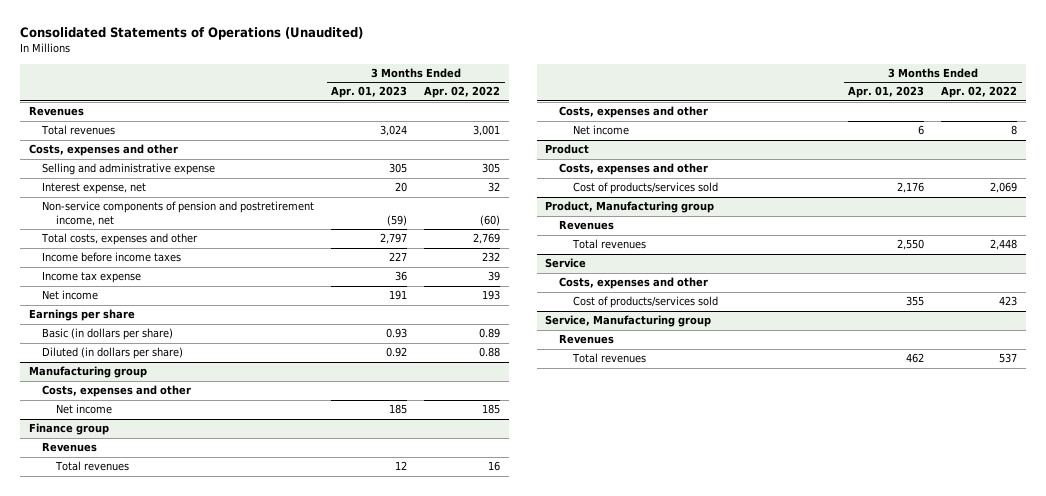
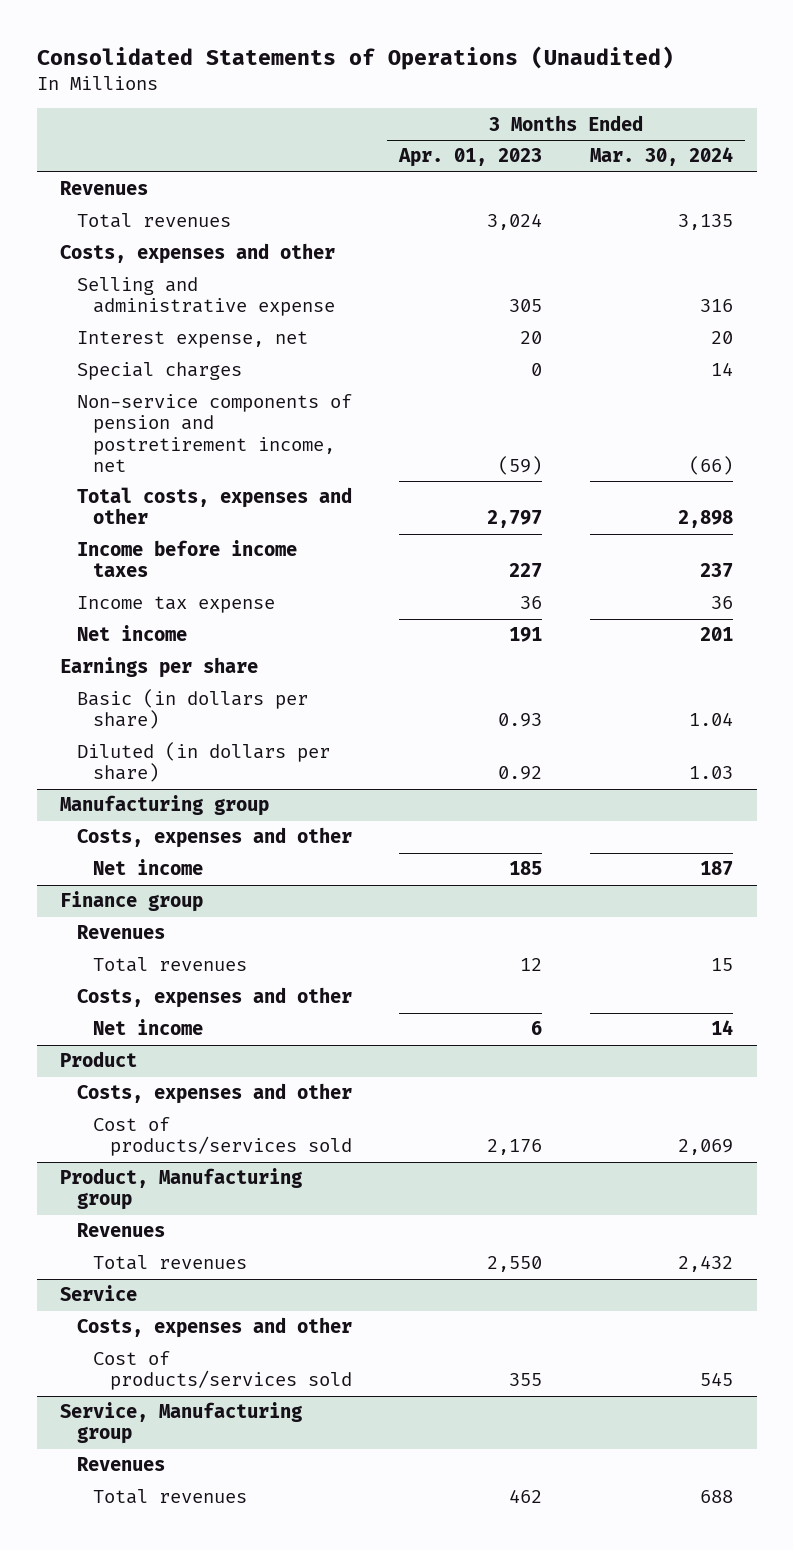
[424,86,501,99] Apr. 02, 2022 -> none
none -> [589,147,733,167] Mar. 30, 2024
none -> [76,362,242,381] Special charges

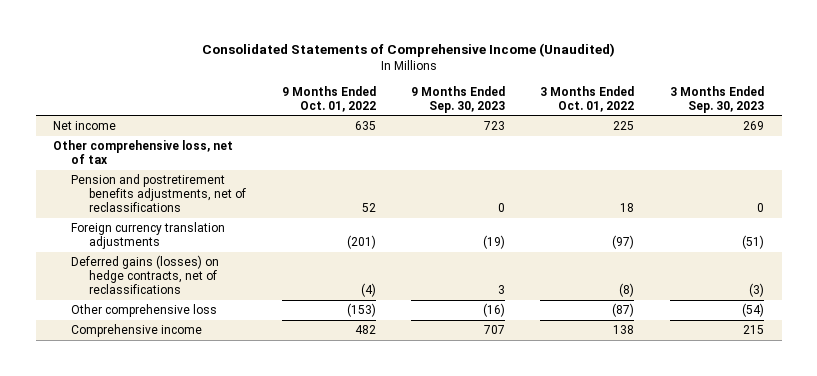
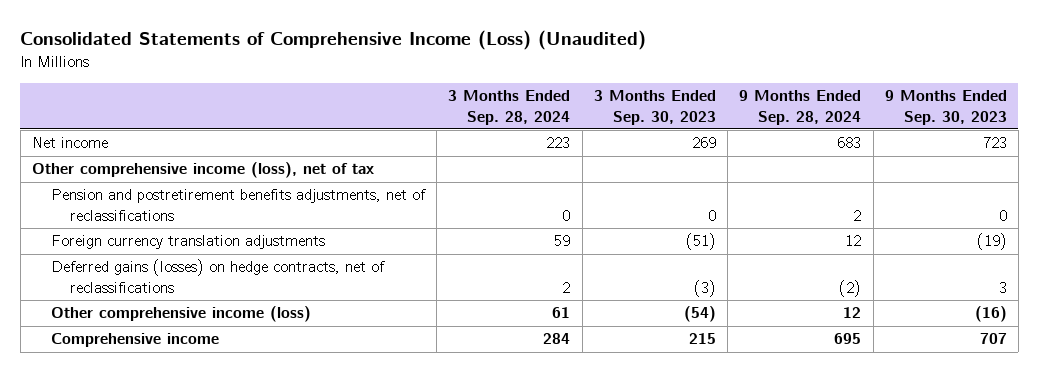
[201,43,615,58] Consolidated Statements of Comprehensive Income (Unaudited) -> [20,30,647,51] Consolidated Statements of Comprehensive Income (Loss) (Unaudited)
[281,85,376,112] 9 Months Ended Oct. 01, 2022 -> none
[540,85,635,112] 3 Months Ended Oct. 01, 2022 -> none
none -> [448,90,571,125] 3 Months Ended Sep. 28, 2024
none -> [739,90,862,125] 9 Months Ended Sep. 28, 2024
[53,140,234,164] Other comprehensive loss, net of tax -> [31,162,374,179] Other comprehensive income (loss), net of tax
[71,304,218,318] Other comprehensive loss -> [51,306,312,323] Other comprehensive income (loss)

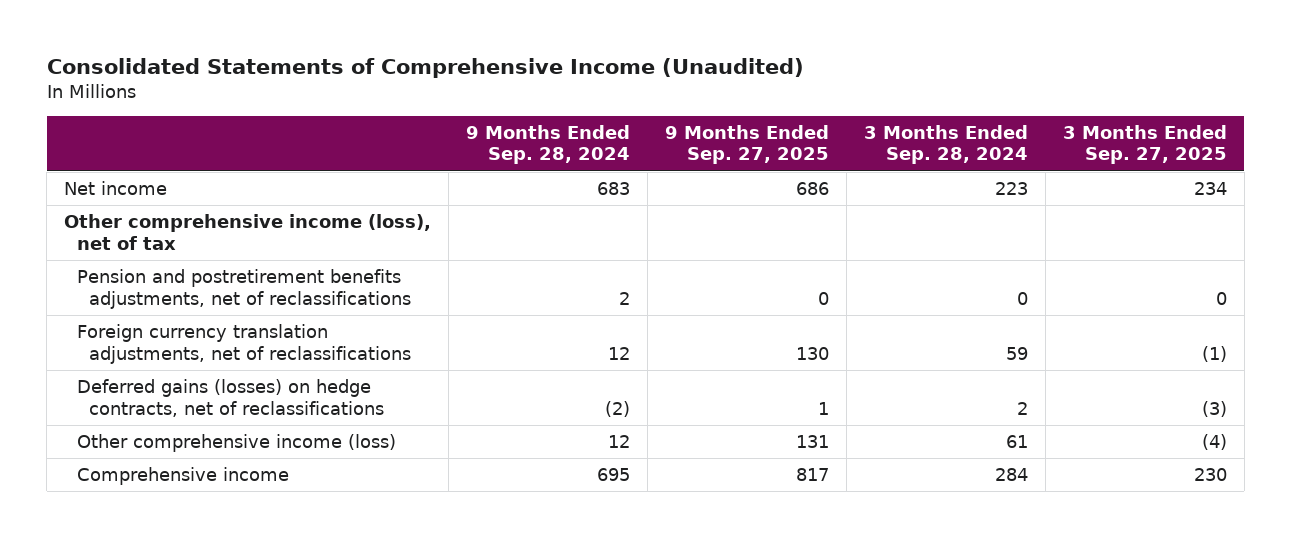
[20,30,647,51] Consolidated Statements of Comprehensive Income (Loss) (Unaudited) -> [46,57,804,78] Consolidated Statements of Comprehensive Income (Unaudited)
[593,90,716,125] 3 Months Ended Sep. 30, 2023 -> none
[884,90,1007,125] 9 Months Ended Sep. 30, 2023 -> none
none -> [664,124,829,165] 9 Months Ended Sep. 27, 2025
none -> [1062,124,1227,165] 3 Months Ended Sep. 27, 2025
[51,235,326,250] Foreign currency translation adjustments -> [76,324,412,364] Foreign currency translation adjustments, net of reclassifications

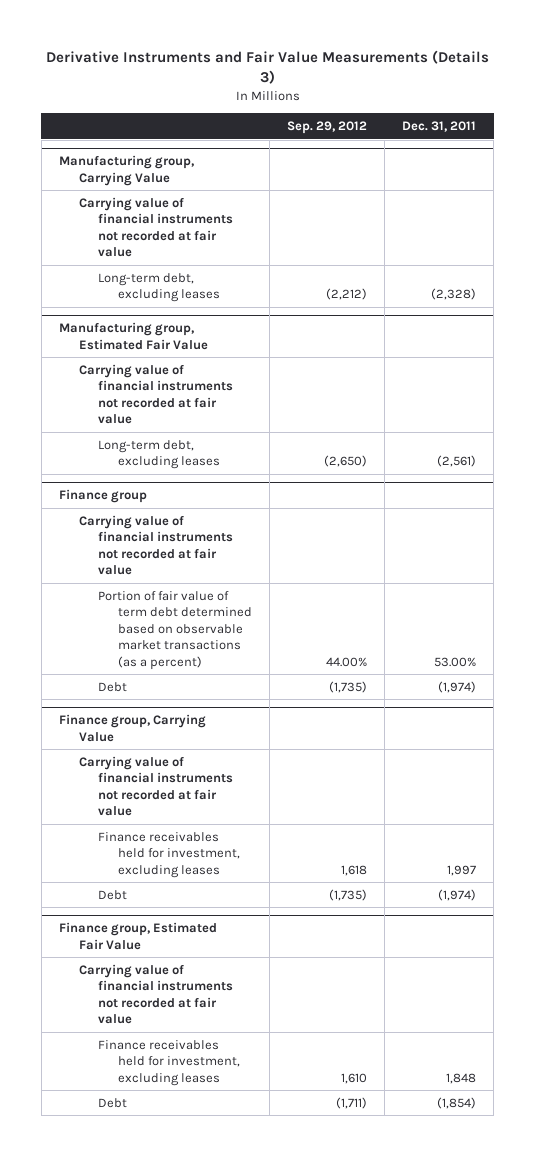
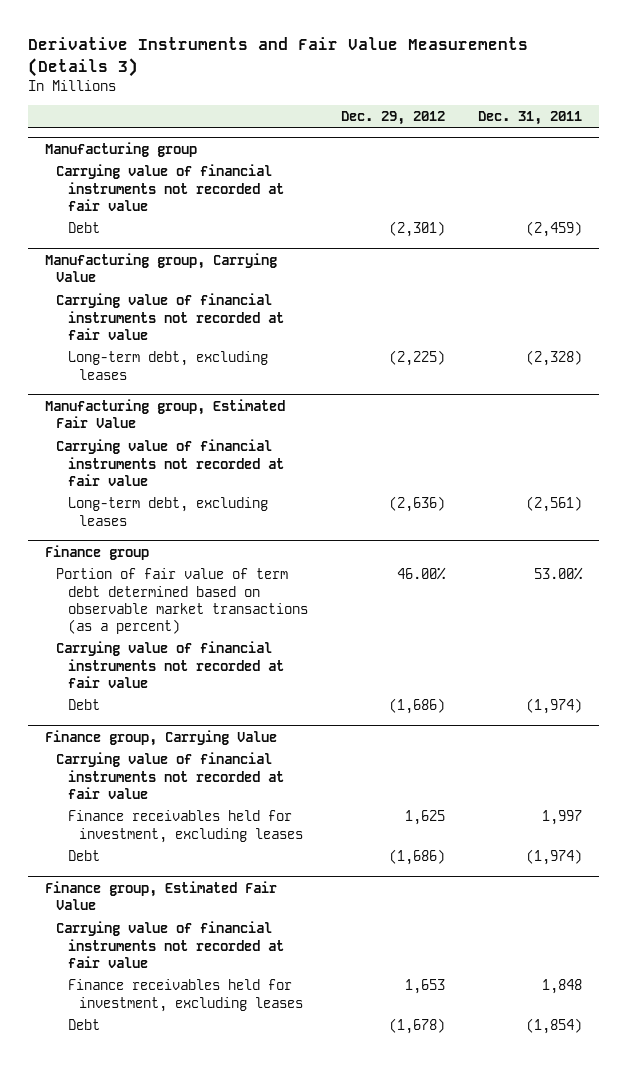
[287,121,368,135] Sep. 29, 2012 -> none
none -> [340,111,445,126] Dec. 29, 2012
none -> [44,141,197,157] Manufacturing group
none -> [56,164,284,211] Carrying value of financial instruments not recorded at fair value
none -> [67,222,100,234] Debt
[78,514,234,576] Carrying value of financial instruments not recorded at fair value -> [56,641,284,688] Carrying value of financial instruments not recorded at fair value

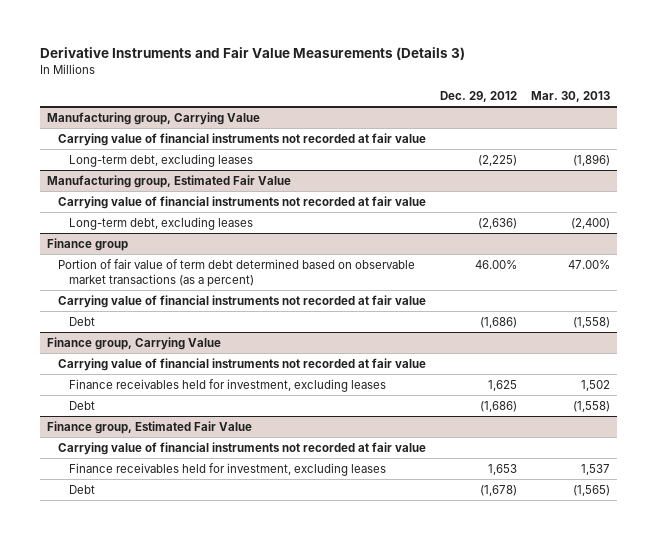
[478,111,583,126] Dec. 31, 2011 -> none
none -> [530,91,610,103] Mar. 30, 2013
[44,141,197,157] Manufacturing group -> none
[56,164,284,211] Carrying value of financial instruments not recorded at fair value -> none
[67,222,100,234] Debt -> none

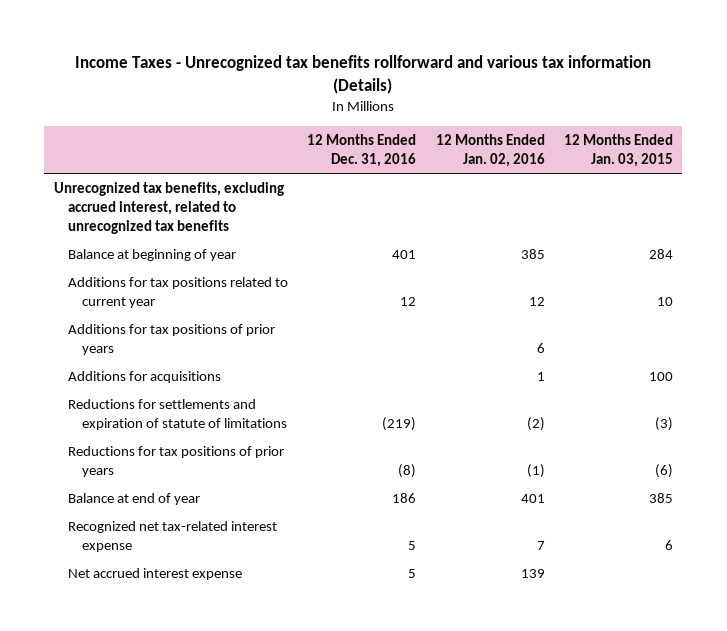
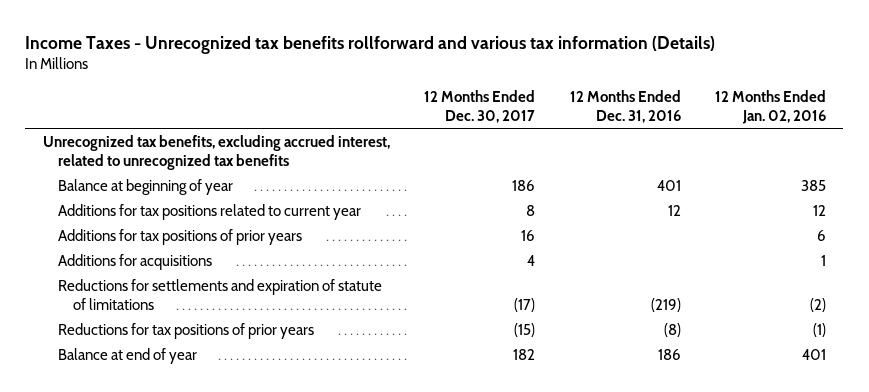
[563,134,673,168] 12 Months Ended Jan. 03, 2015 -> none
none -> [424,90,536,124] 12 Months Ended Dec. 30, 2017
[68,521,278,552] Recognized net tax-related interest expense -> none
[68,568,243,581] Net accrued interest expense -> none

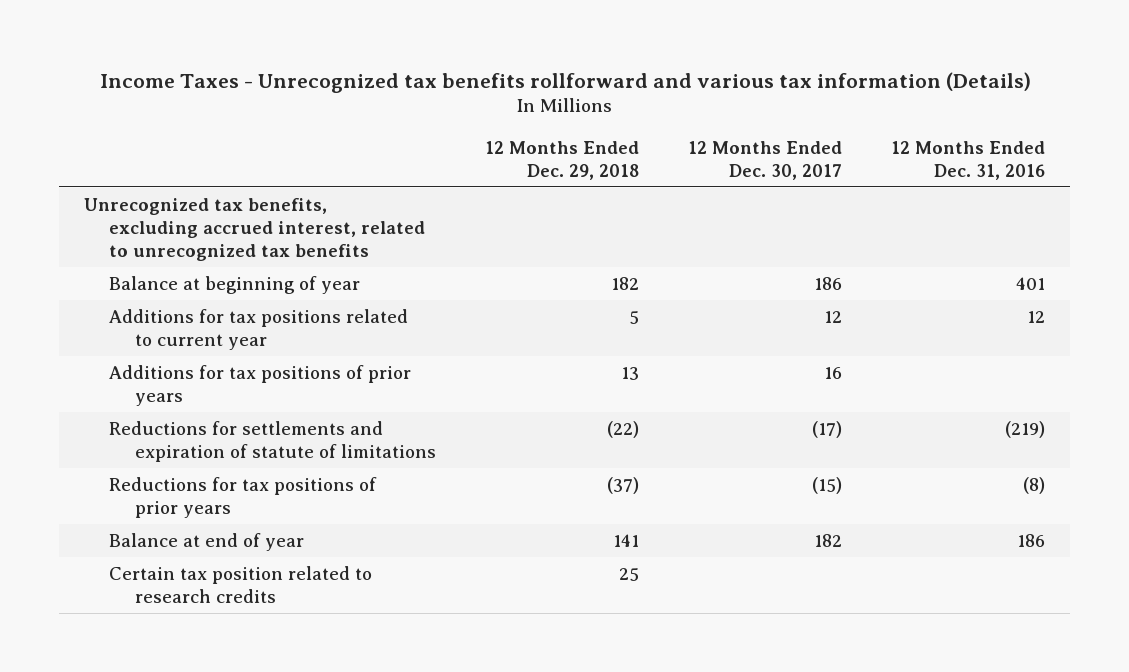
[715,90,827,125] 12 Months Ended Jan. 02, 2016 -> none
none -> [485,140,640,180] 12 Months Ended Dec. 29, 2018
[526,204,536,216] 8 -> [824,310,843,323] 12
[57,253,212,270] Additions for acquisitions -> none
none -> [109,565,373,604] Certain tax position related to research credits

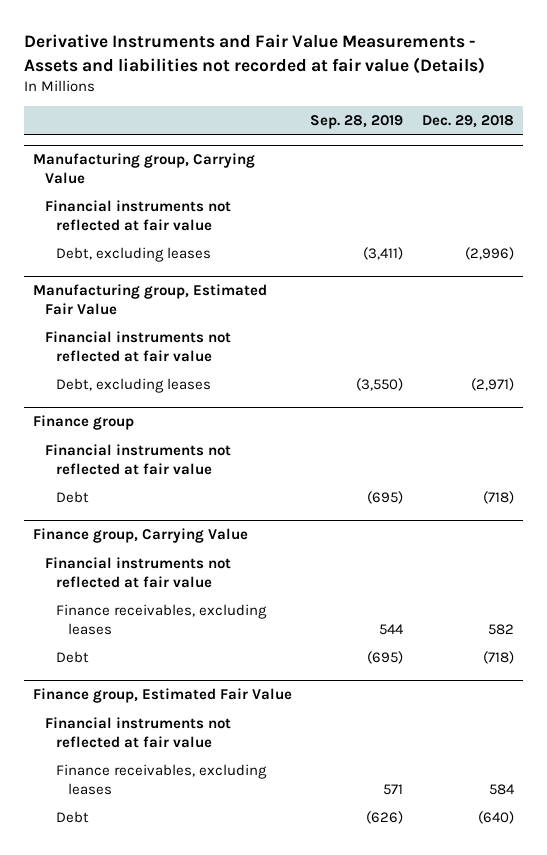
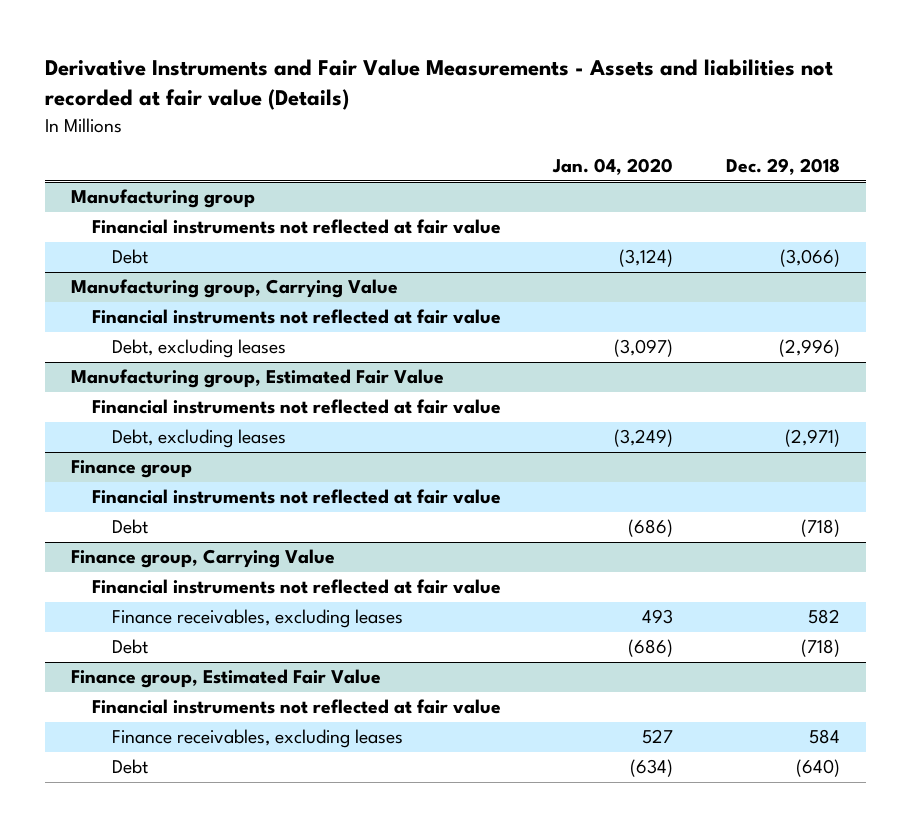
[310,115,404,130] Sep. 28, 2019 -> none
none -> [552,158,674,176] Jan. 04, 2020
none -> [71,189,256,209] Manufacturing group
none -> [91,219,501,235] Financial instruments not reflected at fair value
none -> [112,249,149,265] Debt

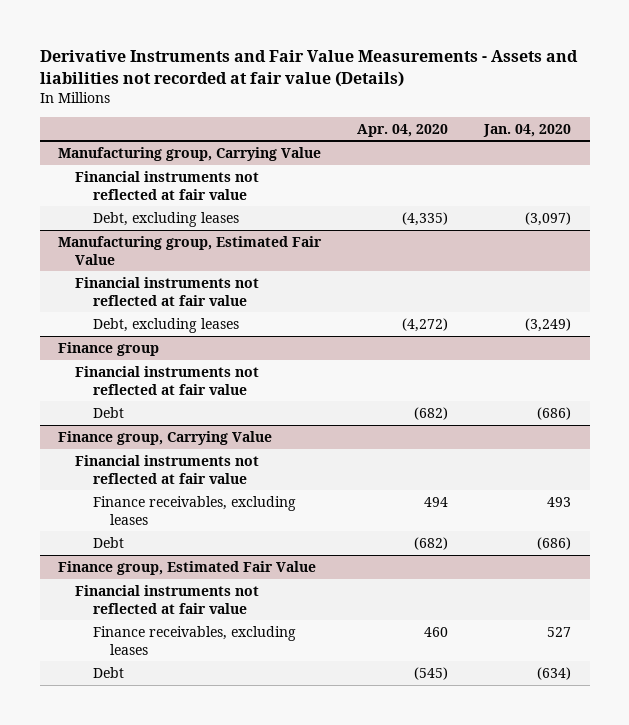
[725,158,840,176] Dec. 29, 2018 -> none
none -> [357,123,449,137] Apr. 04, 2020
[71,189,256,209] Manufacturing group -> none
[91,219,501,235] Financial instruments not reflected at fair value -> none
[112,249,149,265] Debt -> none

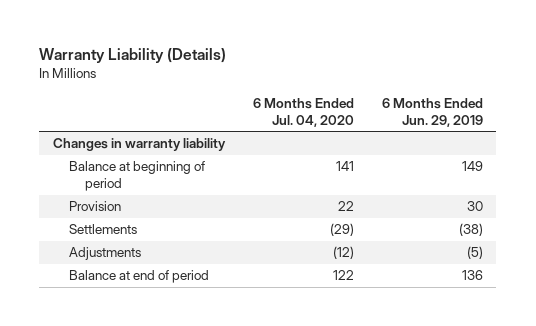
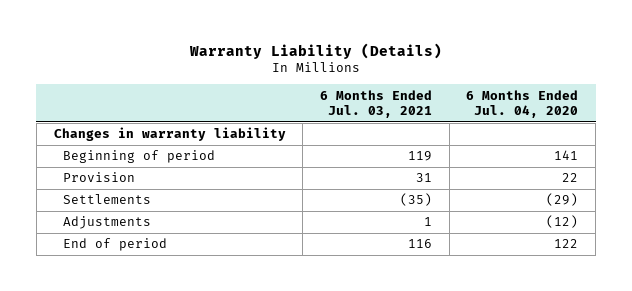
[381,98,483,127] 6 Months Ended Jun. 29, 2019 -> none
none -> [320,89,433,118] 6 Months Ended Jul. 03, 2021
[69,161,206,192] Balance at beginning of period -> [63,150,216,164] Beginning of period
[69,270,210,284] Balance at end of period -> [63,238,168,252] End of period

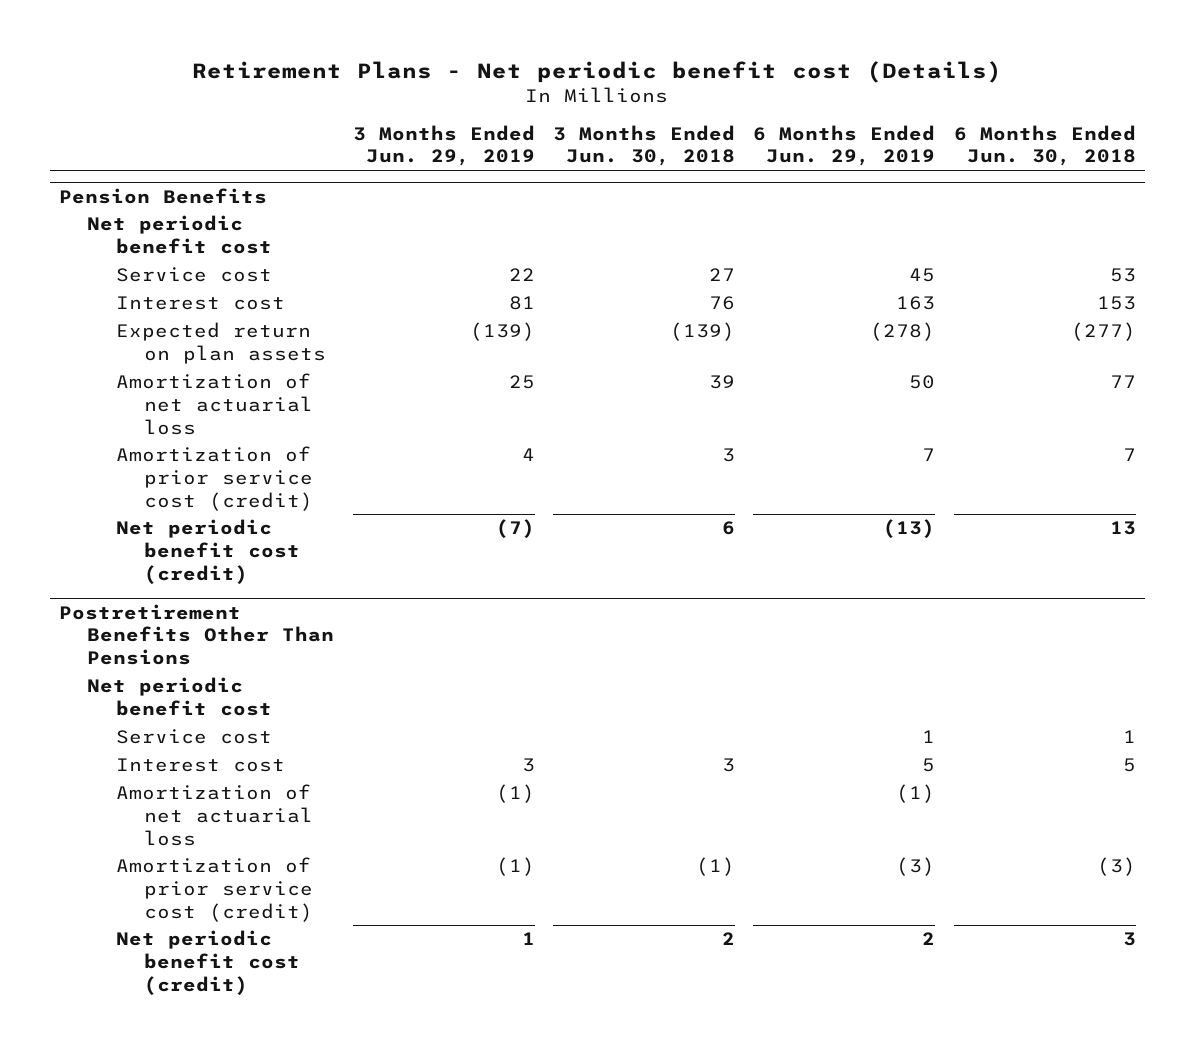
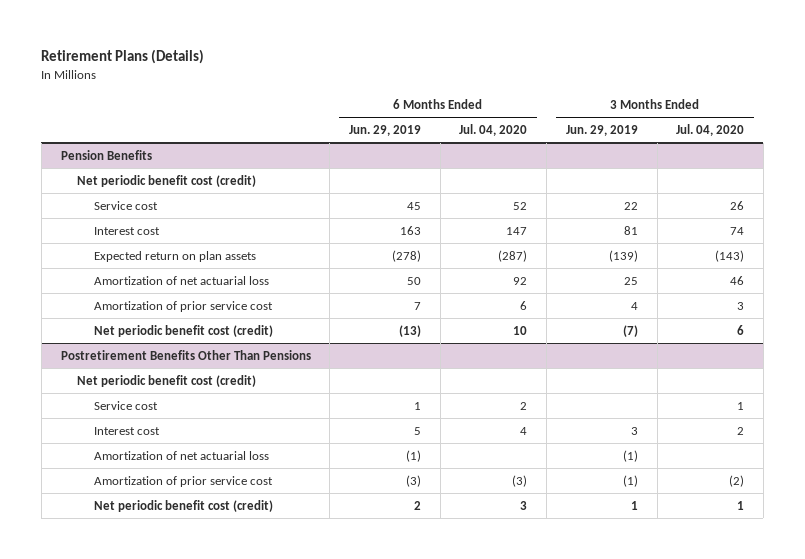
[192,60,1003,83] Retirement Plans - Net periodic benefit cost (Details) -> [41,49,205,65] Retirement Plans (Details)
[553,124,736,167] 3 Months Ended Jun. 30, 2018 -> none
[953,124,1136,167] 6 Months Ended Jun. 30, 2018 -> none
none -> [459,123,528,136] Jul. 04, 2020
none -> [676,123,745,136] Jul. 04, 2020
[87,215,272,254] Net periodic benefit cost -> [77,174,257,187] Net periodic benefit cost (credit)
[115,446,313,511] Amortization of prior service cost (credit) -> [93,300,273,312] Amortization of prior service cost
[87,677,272,716] Net periodic benefit cost -> [77,374,257,387] Net periodic benefit cost (credit)
[115,857,313,922] Amortization of prior service cost (credit) -> [93,475,273,487] Amortization of prior service cost

